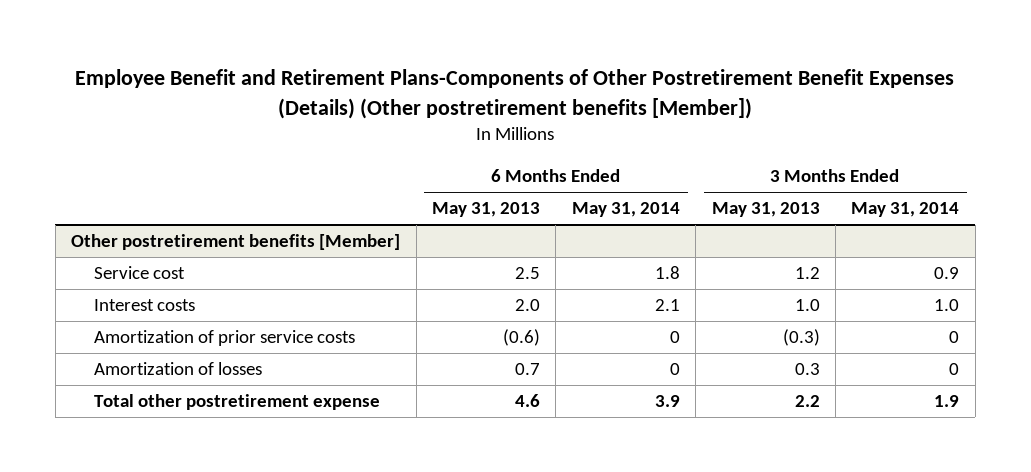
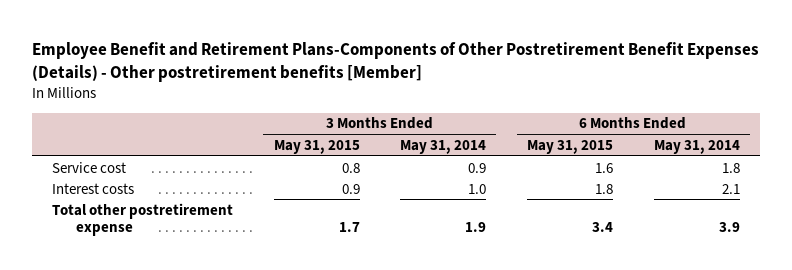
[75,69,955,119] Employee Benefit and Retirement Plans-Components of Other Postretirement Benefit Expenses (Details) (Other postretirement benefits [Member]) -> [31,41,759,82] Employee Benefit and Retirement Plans-Components of Other Postretirement Benefit Expenses (Details) - Other postretirement benefits [Member]
[432,202,541,218] May 31, 2013 -> none
[711,202,820,218] May 31, 2013 -> none
none -> [273,139,360,154] May 31, 2015
none -> [527,139,614,154] May 31, 2015
[71,234,401,251] Other postretirement benefits [Member] -> none
[94,330,356,347] Amortization of prior service costs -> none
[94,362,263,376] Amortization of losses -> none

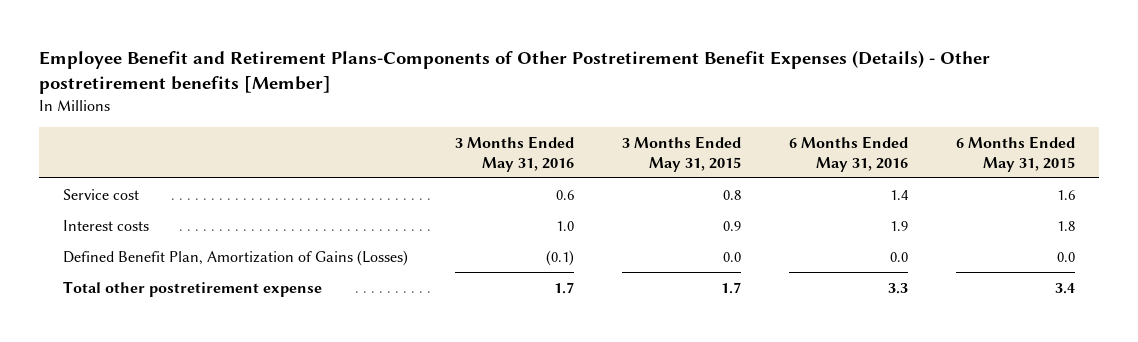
[400,139,487,154] May 31, 2014 -> none
[653,139,740,154] May 31, 2014 -> none
none -> [455,136,575,172] 3 Months Ended May 31, 2016
none -> [789,136,909,172] 6 Months Ended May 31, 2016
none -> [62,249,408,266] Defined Benefit Plan, Amortization of Gains (Losses)

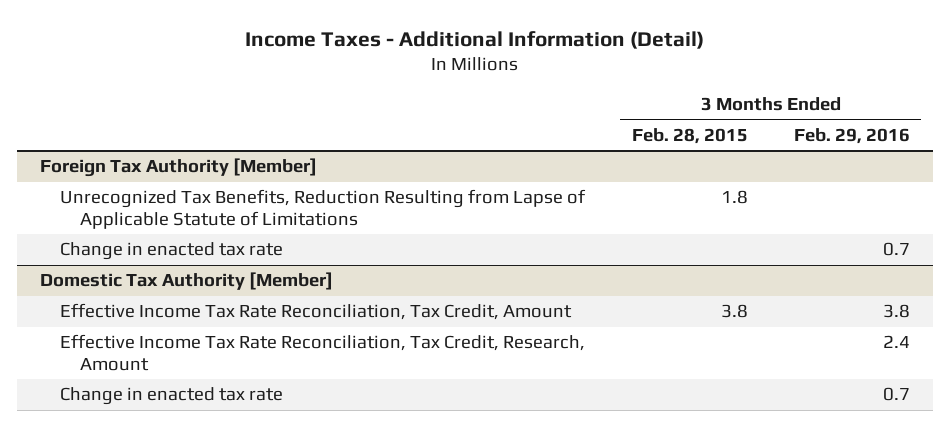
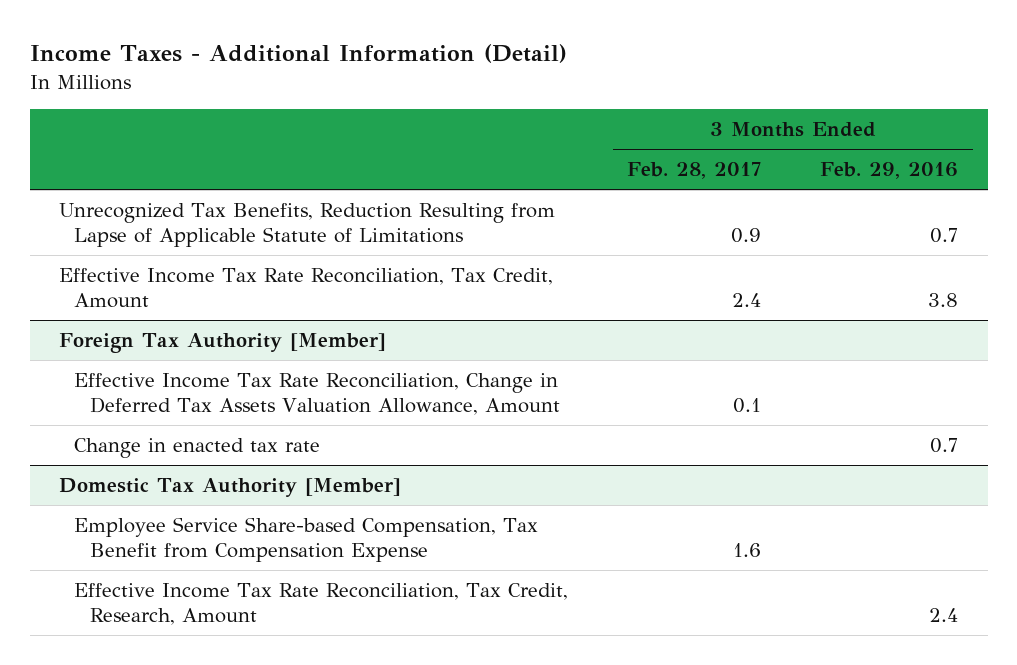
[631,127,748,144] Feb. 28, 2015 -> none
none -> [627,162,762,180] Feb. 28, 2017
none -> [59,203,556,248] Unrecognized Tax Benefits, Reduction Resulting from Lapse of Applicable Statute of Limitations
none -> [59,268,554,309] Effective Income Tax Rate Reconciliation, Tax Credit, Amount
[60,189,587,229] Unrecognized Tax Benefits, Reduction Resulting from Lapse of Applicable Statute of Limitations -> none
none -> [74,373,560,416] Effective Income Tax Rate Reconciliation, Change in Deferred Tax Assets Valuation Allowance, Amount
[60,303,573,321] Effective Income Tax Rate Reconciliation, Tax Credit, Amount -> none
none -> [74,517,539,563] Employee Service Share-based Compensation, Tax Benefit from Compensation Expense
[60,387,284,406] Change in enacted tax rate -> none

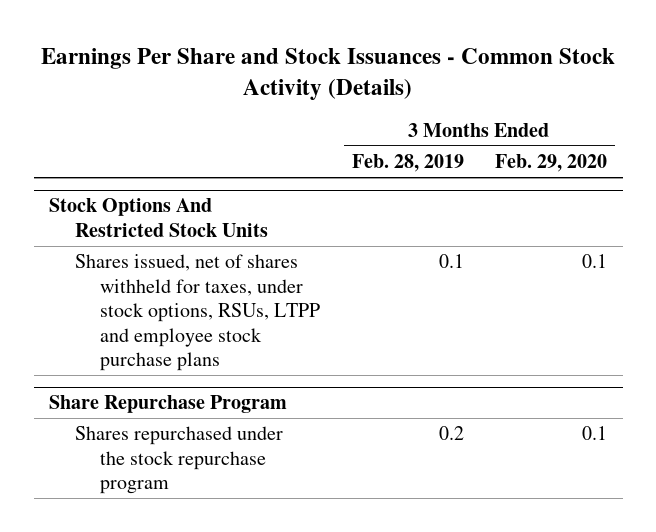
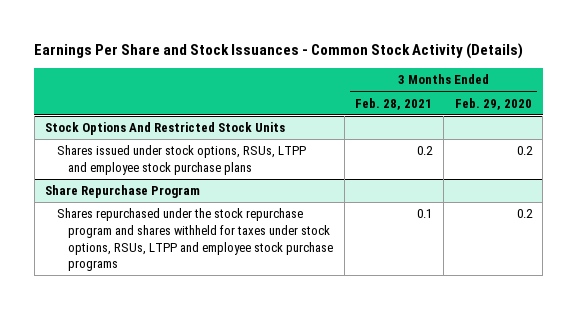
[351,154,464,173] Feb. 28, 2019 -> none
none -> [355,97,433,110] Feb. 28, 2021
[74,254,321,372] Shares issued, net of shares withheld for taxes, under stock options, RSUs, LTPP and employee stock purchase plans -> [56,145,306,175] Shares issued under stock options, RSUs, LTPP and employee stock purchase plans
[581,254,607,269] 0.1 -> [516,146,533,156] 0.2
[74,426,283,495] Shares repurchased under the stock repurchase program -> [56,208,334,272] Shares repurchased under the stock repurchase program and shares withheld for taxes under stock options, RSUs, LTPP and employee stock purchase programs
[581,426,607,441] 0.1 -> [516,209,533,219] 0.2

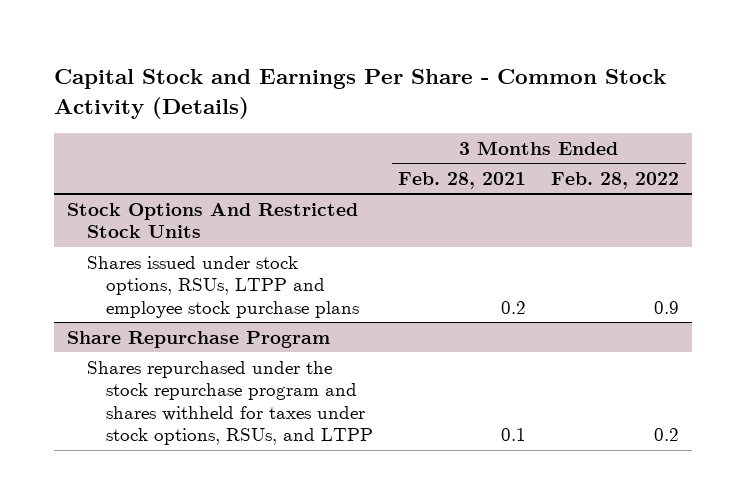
[34,42,524,59] Earnings Per Share and Stock Issuances - Common Stock Activity (Details) -> [54,69,667,119] Capital Stock and Earnings Per Share - Common Stock Activity (Details)
[454,97,532,110] Feb. 29, 2020 -> none
none -> [551,171,680,189] Feb. 28, 2022
[56,208,334,272] Shares repurchased under the stock repurchase program and shares withheld for taxes under stock options, RSUs, LTPP and employee stock purchase programs -> [86,360,374,446] Shares repurchased under the stock repurchase program and shares withheld for taxes under stock options, RSUs, and LTPP

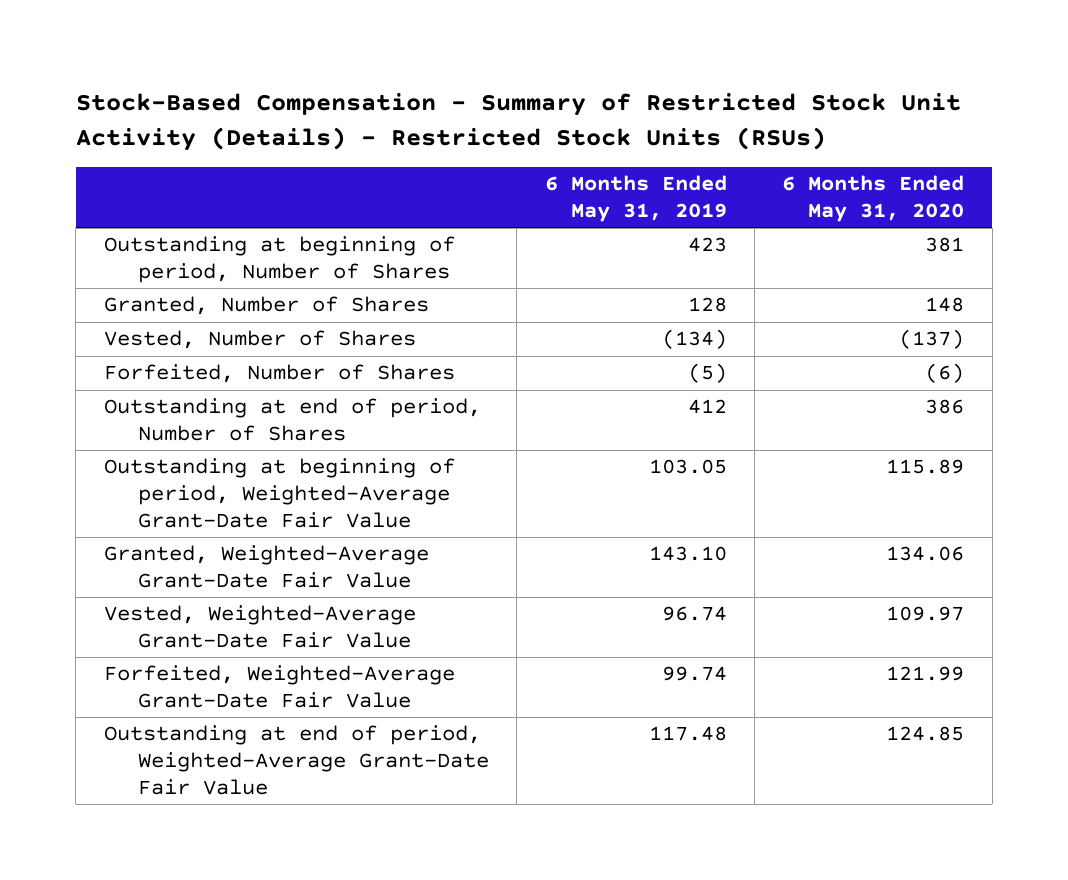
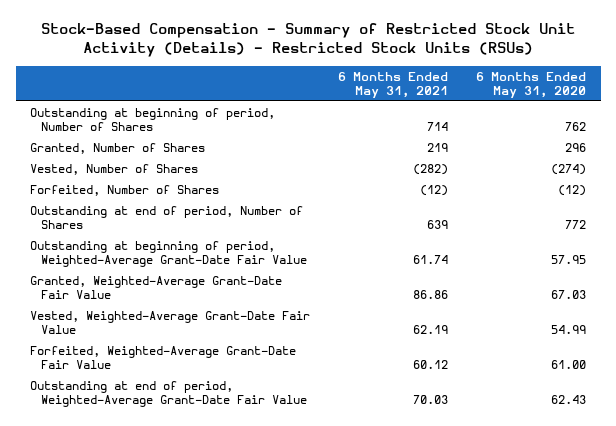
[544,175,727,222] 6 Months Ended May 31, 2019 -> none
none -> [338,71,449,98] 6 Months Ended May 31, 2021
[925,237,965,253] 381 -> [565,122,587,132] 762
[925,297,965,313] 148 -> [565,143,587,153] 296
[899,329,965,350] (137) -> [551,164,587,176] (274)
[925,363,965,384] (6) -> [558,185,587,197] (12)
[925,399,965,415] 386 -> [565,220,587,230] 772
[886,459,965,475] 115.89 -> [551,255,587,265] 57.95
[886,546,965,562] 134.06 -> [551,290,587,300] 67.03
[886,606,965,622] 109.97 -> [551,325,587,335] 54.99
[886,666,965,682] 121.99 -> [551,360,587,370] 61.00
[886,726,965,742] 124.85 -> [551,395,587,405] 62.43

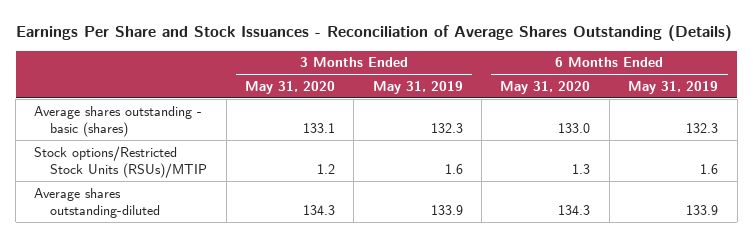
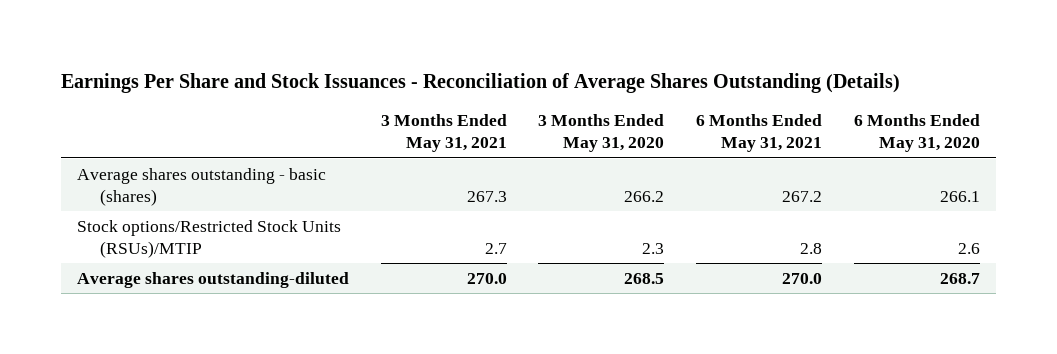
[372,80,463,94] May 31, 2019 -> none
[628,80,719,94] May 31, 2019 -> none
none -> [380,114,507,153] 3 Months Ended May 31, 2021
none -> [696,114,823,153] 6 Months Ended May 31, 2021
[302,123,335,134] 133.1 -> [624,190,665,202] 266.2
[558,123,591,134] 133.0 -> [940,190,981,202] 266.1
[316,164,335,175] 1.2 -> [642,242,665,254] 2.3
[572,164,591,175] 1.3 -> [958,242,981,254] 2.6
[302,205,335,216] 134.3 -> [624,272,665,284] 268.5
[558,205,591,216] 134.3 -> [940,272,981,284] 268.7

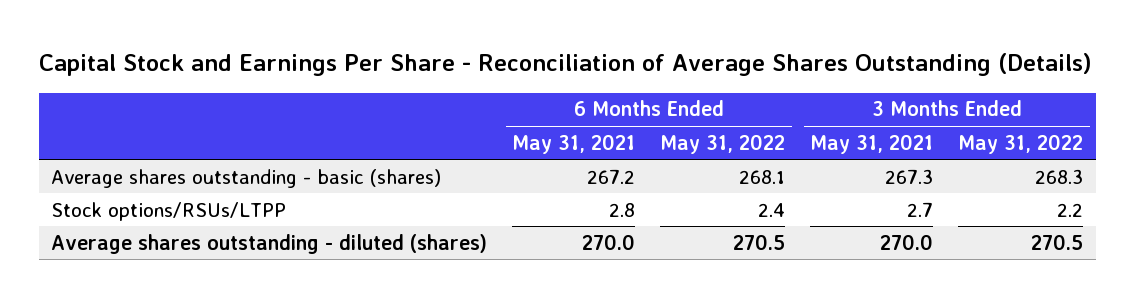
[60,72,900,93] Earnings Per Share and Stock Issuances - Reconciliation of Average Shares Outstanding (Details) -> [38,53,1092,77] Capital Stock and Earnings Per Share - Reconciliation of Average Shares Outstanding (Details)
[538,114,665,153] 3 Months Ended May 31, 2020 -> none
[854,114,981,153] 6 Months Ended May 31, 2020 -> none
none -> [660,133,786,154] May 31, 2022
none -> [958,133,1084,154] May 31, 2022
[76,219,341,258] Stock options/Restricted Stock Units (RSUs)/MTIP -> [51,201,287,221] Stock options/RSUs/LTPP
[76,271,349,288] Average shares outstanding-diluted -> [51,233,488,254] Average shares outstanding - diluted (shares)

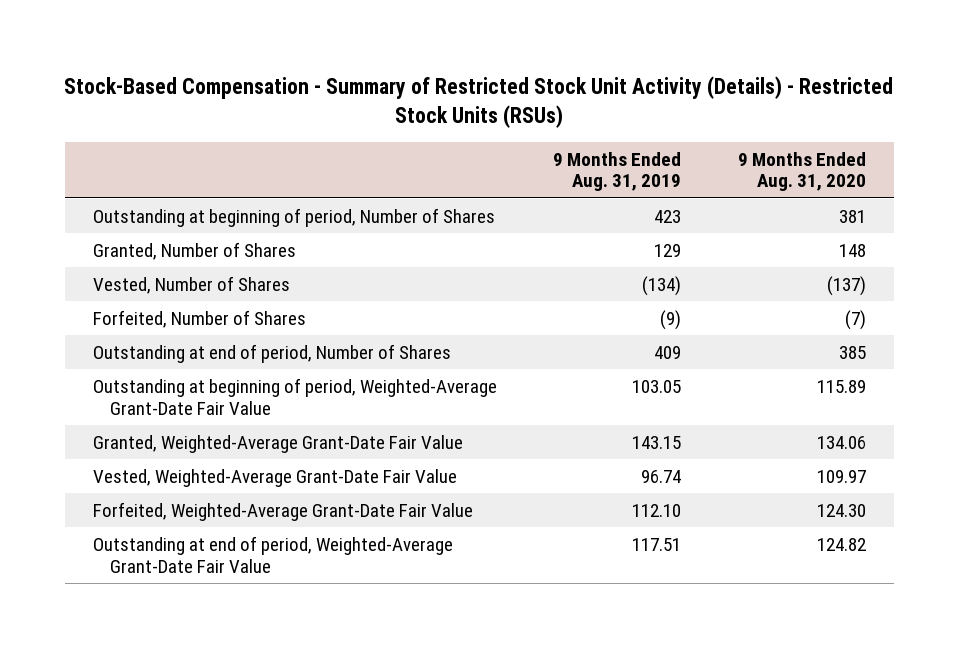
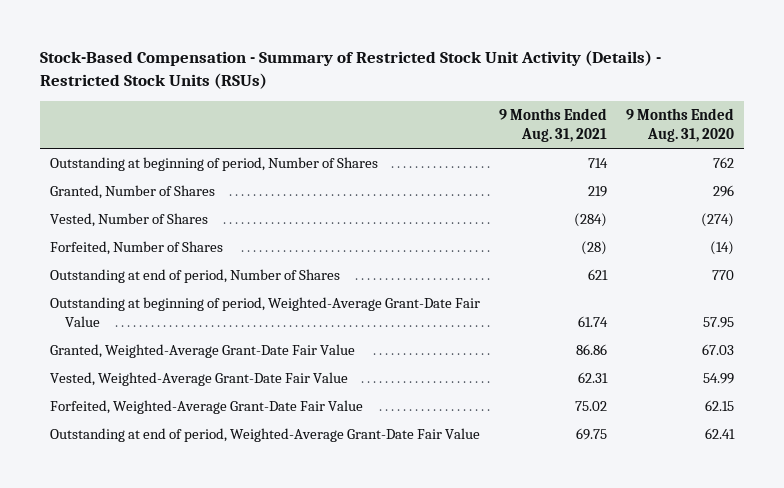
[553,151,682,192] 9 Months Ended Aug. 31, 2019 -> none
none -> [499,108,608,142] 9 Months Ended Aug. 31, 2021
[838,209,866,223] 381 -> [713,157,735,169] 762
[838,243,866,257] 148 -> [713,185,735,198] 296
[826,275,866,296] (137) -> [701,213,735,228] (274)
[844,309,866,330] (7) -> [710,241,735,256] (14)
[838,345,866,359] 385 -> [712,270,735,281] 770
[816,379,866,393] 115.89 -> [703,316,735,328] 57.95
[816,435,866,449] 134.06 -> [702,344,735,356] 67.03
[816,469,866,483] 109.97 -> [703,373,735,385] 54.99
[816,503,866,517] 124.30 -> [705,400,735,412] 62.15
[816,537,866,551] 124.82 -> [705,428,736,440] 62.41

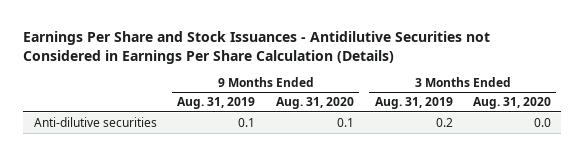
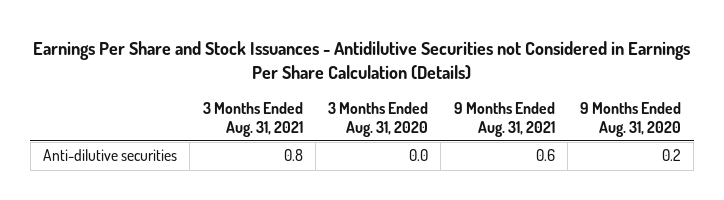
[177,97,256,110] Aug. 31, 2019 -> none
[374,97,453,110] Aug. 31, 2019 -> none
none -> [202,101,303,137] 3 Months Ended Aug. 31, 2021
none -> [453,101,555,137] 9 Months Ended Aug. 31, 2021
[336,118,354,128] 0.1 -> [662,149,682,162] 0.2

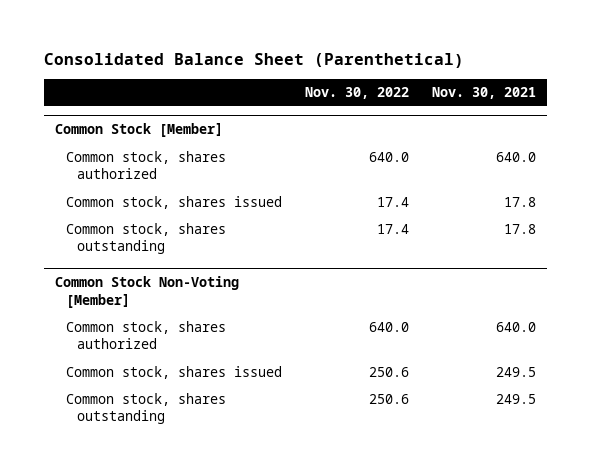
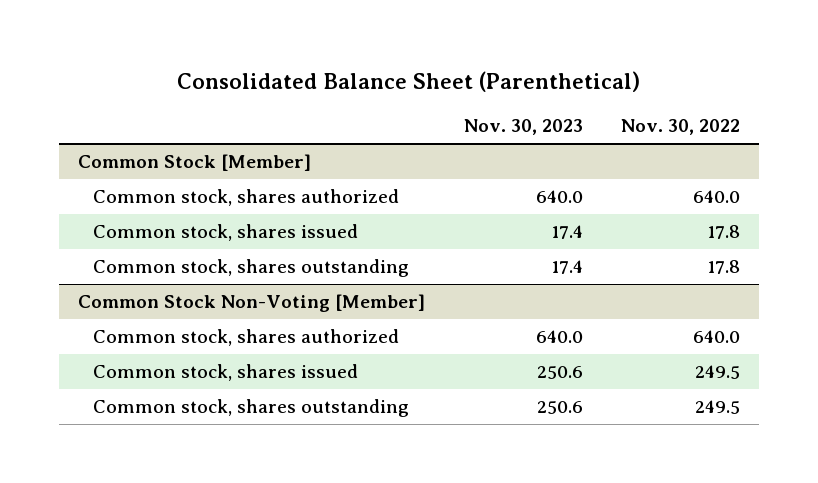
[431,87,536,100] Nov. 30, 2021 -> none
none -> [463,119,583,136] Nov. 30, 2023
[376,196,409,207] 17.4 -> [706,225,740,240] 17.8
[376,223,409,234] 17.4 -> [706,260,740,275] 17.8
[368,366,409,377] 250.6 -> [694,365,740,380] 249.5
[368,393,409,404] 250.6 -> [694,400,740,415] 249.5

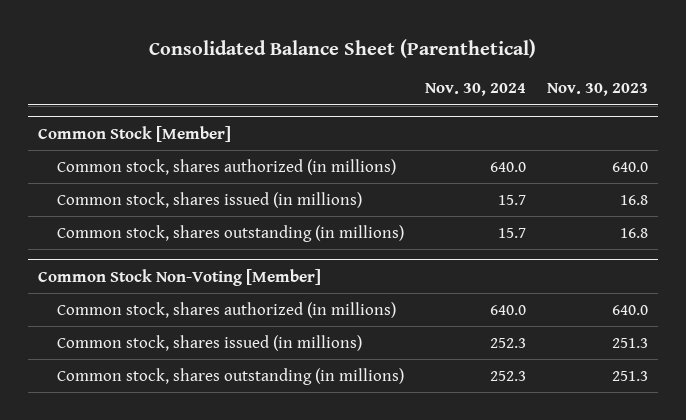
[620,119,740,136] Nov. 30, 2022 -> none
none -> [424,83,526,97] Nov. 30, 2024
[93,189,400,207] Common stock, shares authorized -> [57,158,397,175] Common stock, shares authorized (in millions)
[93,224,359,242] Common stock, shares issued -> [57,191,363,208] Common stock, shares issued (in millions)
[550,225,583,240] 17.4 -> [619,194,648,205] 16.8
[93,259,410,278] Common stock, shares outstanding -> [57,224,405,242] Common stock, shares outstanding (in millions)
[550,260,583,275] 17.4 -> [619,227,648,238] 16.8
[93,329,400,347] Common stock, shares authorized -> [57,301,397,318] Common stock, shares authorized (in millions)
[93,364,359,382] Common stock, shares issued -> [57,334,363,351] Common stock, shares issued (in millions)
[536,366,583,380] 250.6 -> [611,337,648,348] 251.3
[93,399,410,418] Common stock, shares outstanding -> [57,367,405,385] Common stock, shares outstanding (in millions)
[536,401,583,415] 250.6 -> [611,370,648,381] 251.3

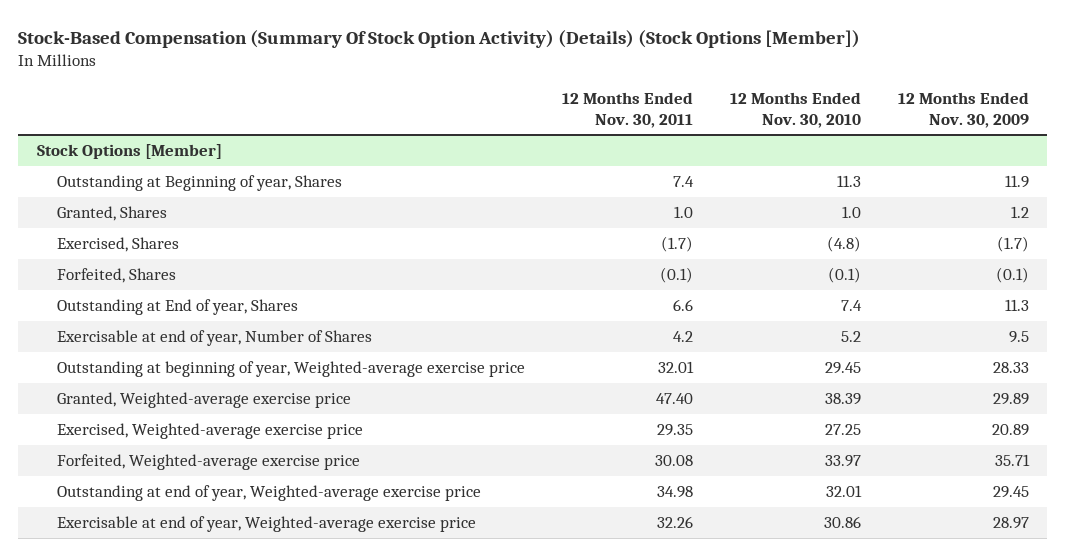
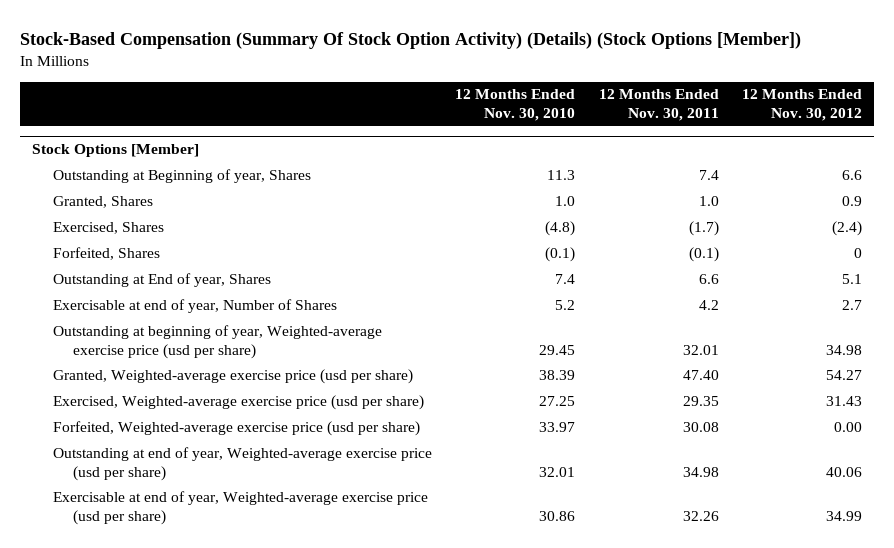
[897,92,1029,128] 12 Months Ended Nov. 30, 2009 -> none
none -> [742,89,863,122] 12 Months Ended Nov. 30, 2012
[57,361,526,378] Outstanding at beginning of year, Weighted-average exercise price -> [52,324,382,359] Outstanding at beginning of year, Weighted-average exercise price (usd per share)
[57,392,352,409] Granted, Weighted-average exercise price -> [52,368,413,384] Granted, Weighted-average exercise price (usd per share)
[57,423,364,440] Exercised, Weighted-average exercise price -> [52,394,424,410] Exercised, Weighted-average exercise price (usd per share)
[57,454,361,471] Forfeited, Weighted-average exercise price -> [52,420,420,436] Forfeited, Weighted-average exercise price (usd per share)
[57,485,482,502] Outstanding at end of year, Weighted-average exercise price -> [52,446,432,481] Outstanding at end of year, Weighted-average exercise price (usd per share)
[57,516,477,533] Exercisable at end of year, Weighted-average exercise price -> [52,490,428,525] Exercisable at end of year, Weighted-average exercise price (usd per share)

